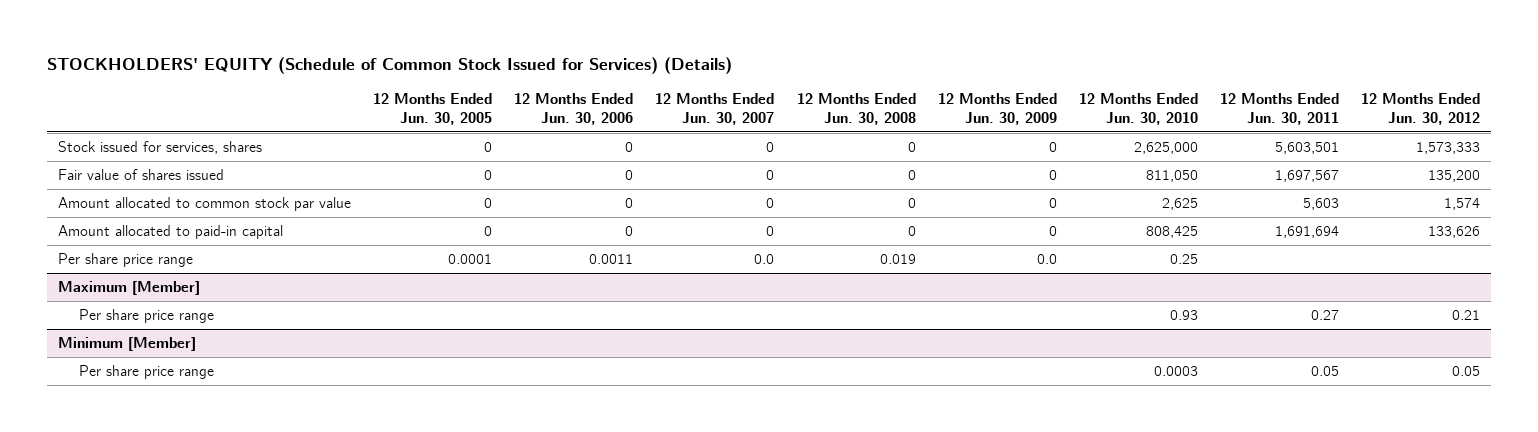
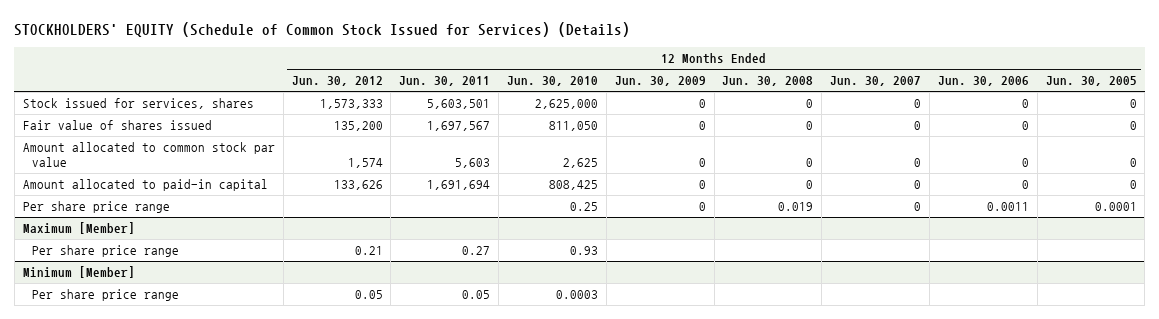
[754,254,775,265] 0.0 -> [914,202,922,212] 0
[1036,254,1057,265] 0.0 -> [698,202,706,212] 0

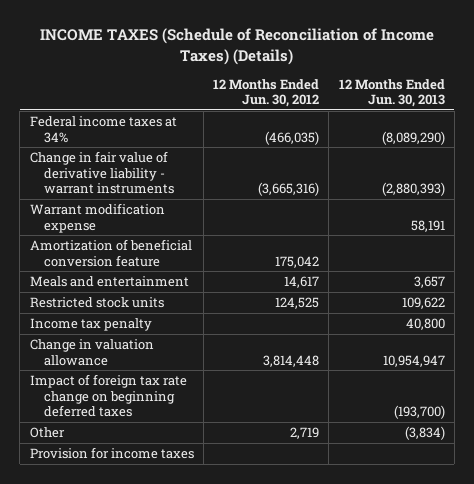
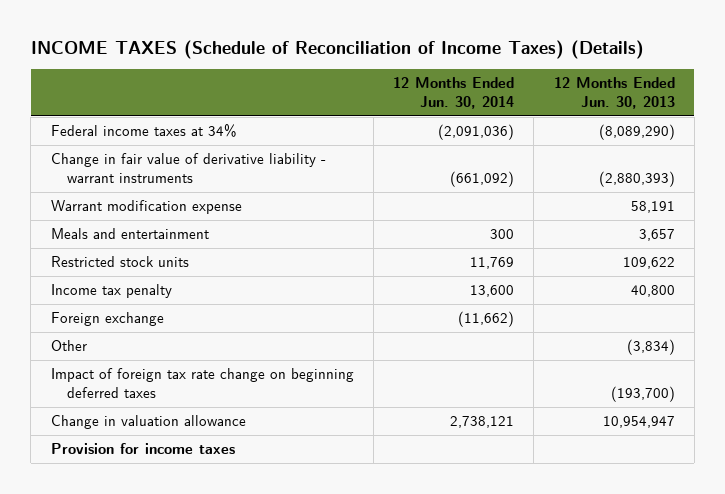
[213,78,320,108] 12 Months Ended Jun. 30, 2012 -> none
none -> [393,77,515,110] 12 Months Ended Jun. 30, 2014
[29,239,192,267] Amortization of beneficial conversion feature -> none
none -> [50,312,164,327] Foreign exchange
[29,374,187,417] Impact of foreign tax rate change on beginning deferred taxes -> [50,368,354,399] Impact of foreign tax rate change on beginning deferred taxes
[29,339,154,366] Change in valuation allowance -> [50,415,246,430] Change in valuation allowance

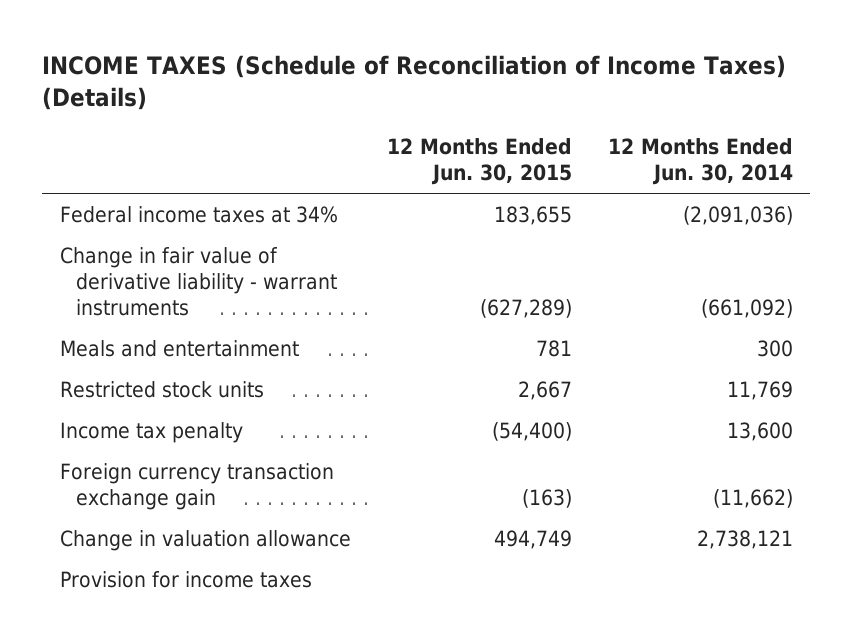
[553,77,675,110] 12 Months Ended Jun. 30, 2013 -> none
none -> [386,137,572,186] 12 Months Ended Jun. 30, 2015
[50,200,242,215] Warrant modification expense -> none
[50,340,87,352] Other -> none
[50,368,354,399] Impact of foreign tax rate change on beginning deferred taxes -> none
[50,312,164,327] Foreign exchange -> [60,462,335,511] Foreign currency transaction exchange gain

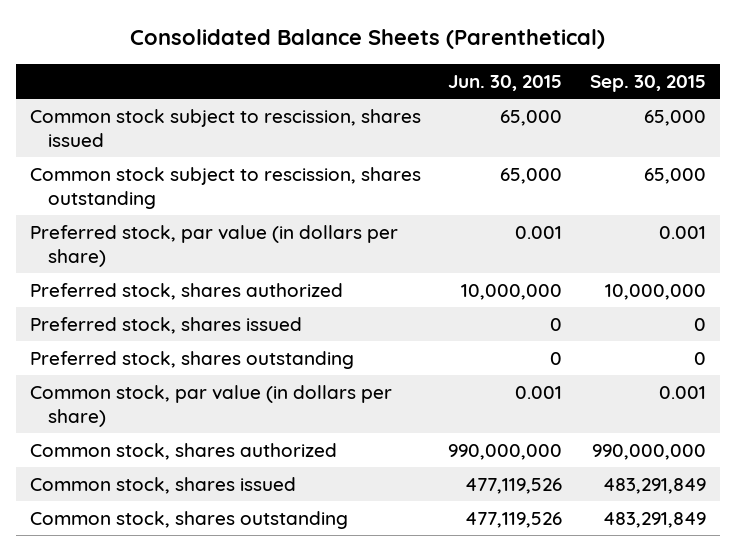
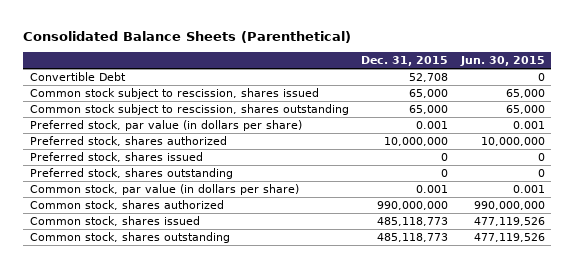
[589,75,706,93] Sep. 30, 2015 -> none
none -> [361,56,449,67] Dec. 31, 2015
none -> [29,72,126,82] Convertible Debt

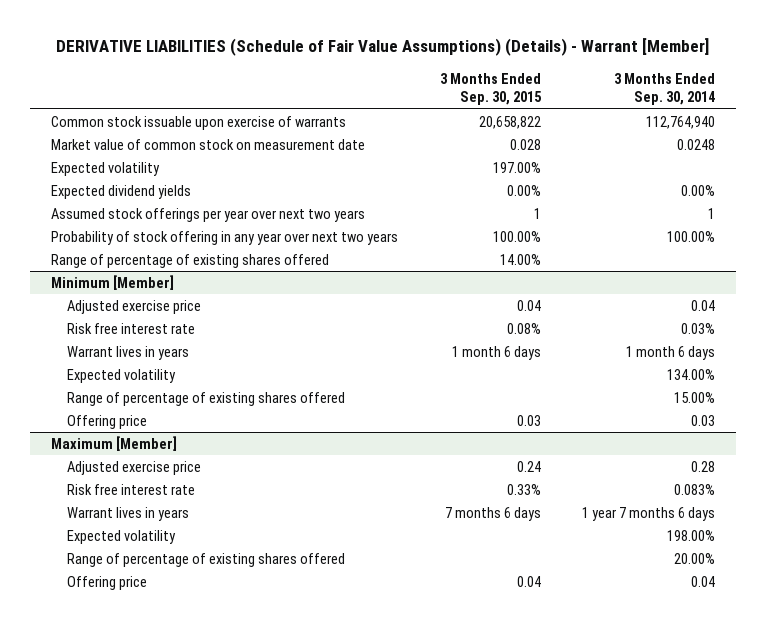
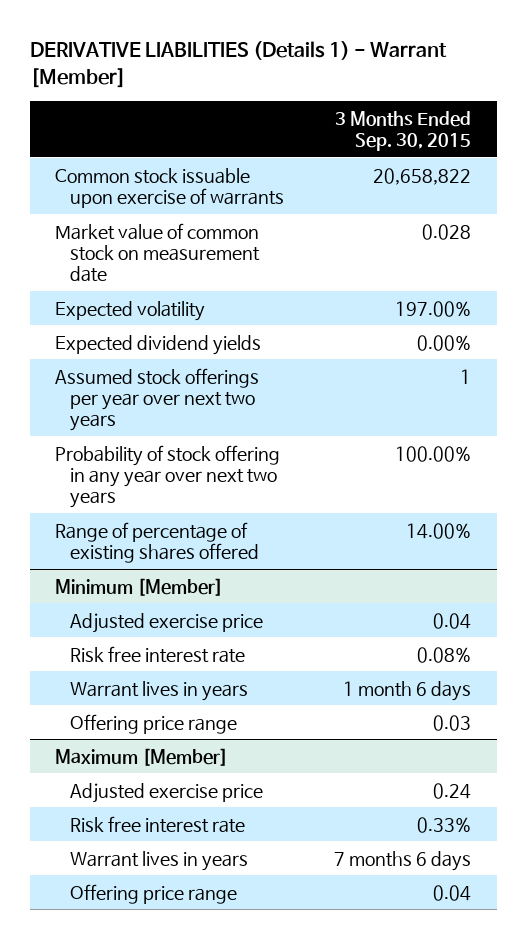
[56,38,710,57] DERIVATIVE LIABILITIES (Schedule of Fair Value Assumptions) (Details) - Warrant [Member] -> [29,40,447,88] DERIVATIVE LIABILITIES (Details 1) - Warrant [Member]
[614,72,716,106] 3 Months Ended Sep. 30, 2014 -> none
[67,368,177,383] Expected volatility -> none
[67,391,346,406] Range of percentage of existing shares offered -> none
[67,414,148,429] Offering price -> [69,713,237,734] Offering price range
[67,529,177,544] Expected volatility -> none
[67,552,346,567] Range of percentage of existing shares offered -> none
[67,575,148,590] Offering price -> [69,883,237,904] Offering price range

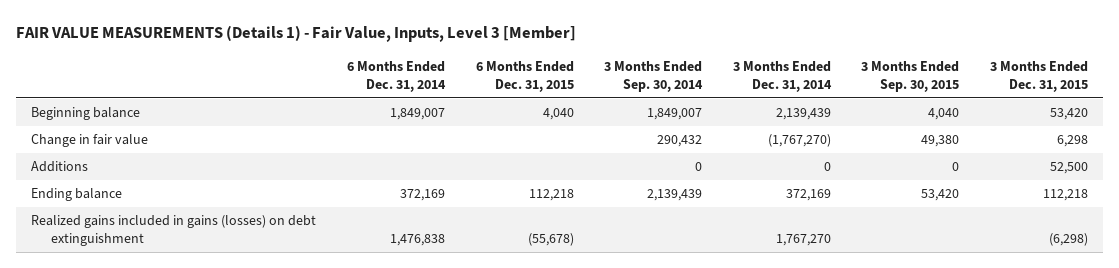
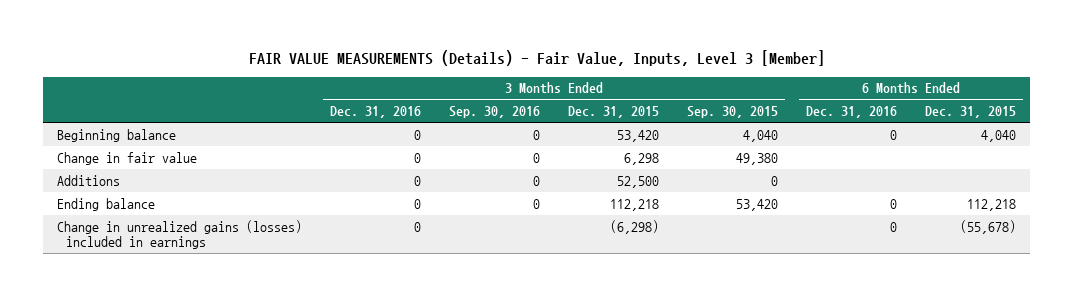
[16,25,577,43] FAIR VALUE MEASUREMENTS (Details 1) - Fair Value, Inputs, Level 3 [Member] -> [248,50,825,67] FAIR VALUE MEASUREMENTS (Details) - Fair Value, Inputs, Level 3 [Member]
[346,60,446,92] 6 Months Ended Dec. 31, 2014 -> none
[604,60,704,92] 3 Months Ended Sep. 30, 2014 -> none
[732,60,832,92] 3 Months Ended Dec. 31, 2014 -> none
none -> [329,106,421,119] Dec. 31, 2016
none -> [448,106,540,119] Sep. 30, 2016
none -> [806,106,898,119] Dec. 31, 2016
[31,215,317,247] Realized gains included in gains (losses) on debt extinguishment -> [56,219,302,250] Change in unrealized gains (losses) included in earnings

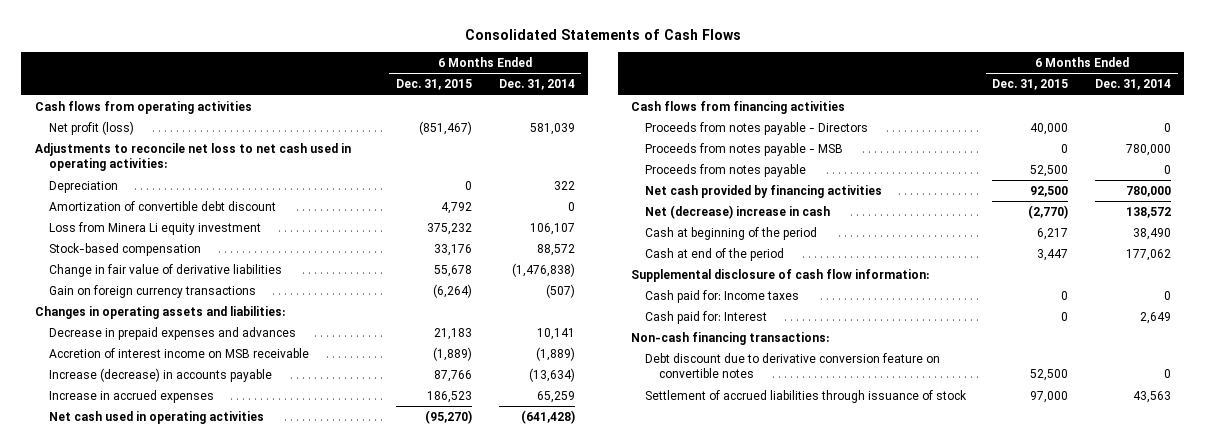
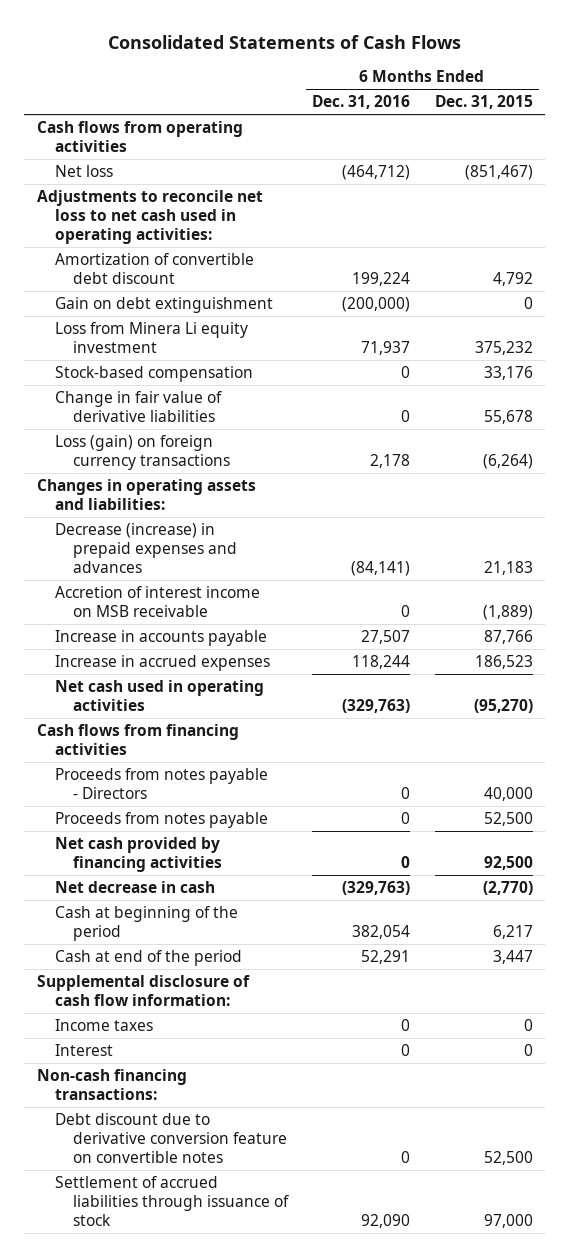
[498,79,575,91] Dec. 31, 2014 -> none
none -> [312,95,411,110] Dec. 31, 2016
[48,120,134,135] Net profit (loss) -> [54,165,113,178] Net loss
[48,180,118,193] Depreciation -> none
none -> [54,297,273,314] Gain on debt extinguishment
[48,284,256,298] Gain on foreign currency transactions -> [54,435,230,470] Loss (gain) on foreign currency transactions
[48,326,296,340] Decrease in prepaid expenses and advances -> [54,523,237,573] Decrease (increase) in prepaid expenses and advances
[48,367,272,382] Increase (decrease) in accounts payable -> [54,630,267,647] Increase in accounts payable
[644,142,843,156] Proceeds from notes payable - MSB -> none
[644,204,830,219] Net (decrease) increase in cash -> [54,881,215,894] Net decrease in cash
[644,289,799,303] Cash paid for: Income taxes -> [54,1019,153,1032] Income taxes
[644,310,767,324] Cash paid for: Interest -> [54,1044,113,1057] Interest

